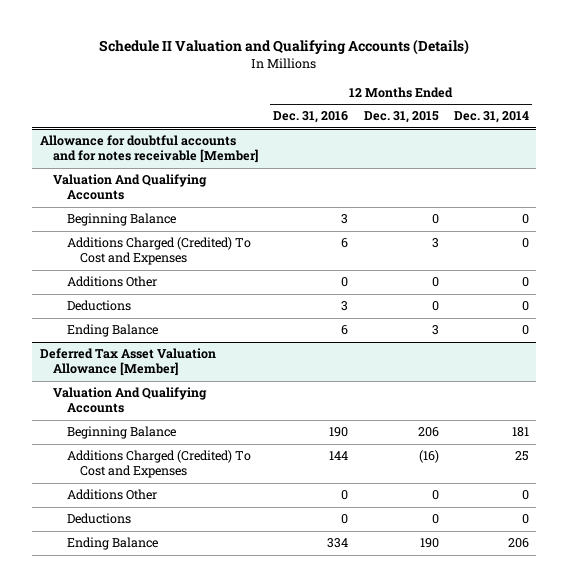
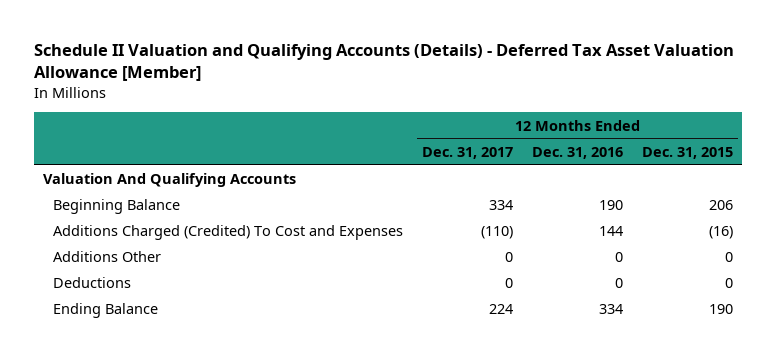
[99,39,470,56] Schedule II Valuation and Qualifying Accounts (Details) -> [33,44,734,82] Schedule II Valuation and Qualifying Accounts (Details) - Deferred Tax Asset Valuation Allowance [Member]
[453,111,529,124] Dec. 31, 2014 -> none
none -> [422,147,514,160] Dec. 31, 2017
[39,135,259,164] Allowance for doubtful accounts and for notes receivable [Member] -> none
[66,213,176,227] Beginning Balance -> none
[66,237,251,266] Additions Charged (Credited) To Cost and Expenses -> none
[66,276,157,288] Additions Other -> none
[66,300,131,312] Deductions -> none
[66,324,158,338] Ending Balance -> none
[39,348,216,377] Deferred Tax Asset Valuation Allowance [Member] -> none
[53,387,208,414] Valuation And Qualifying Accounts -> none

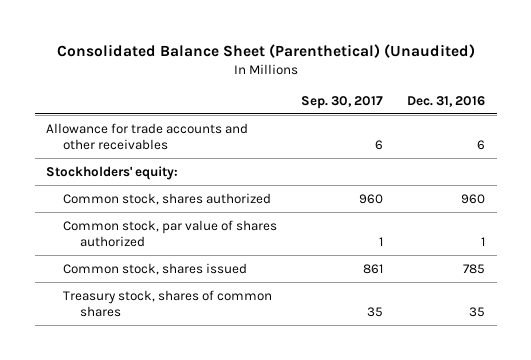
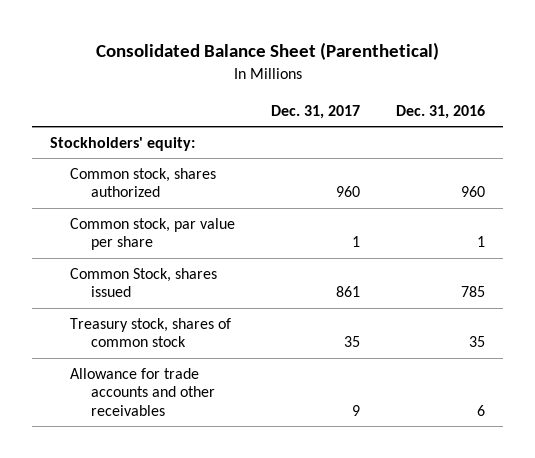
[56,43,475,58] Consolidated Balance Sheet (Parenthetical) (Unaudited) -> [95,41,439,60] Consolidated Balance Sheet (Parenthetical)
[301,95,384,109] Sep. 30, 2017 -> none
none -> [271,104,361,119] Dec. 31, 2017
[63,219,278,247] Common stock, par value of shares authorized -> [70,217,236,251] Common stock, par value per share
[63,262,248,275] Common stock, shares issued -> [70,267,218,298] Common Stock, shares issued
[63,289,273,317] Treasury stock, shares of common shares -> [70,317,232,348] Treasury stock, shares of common stock
[46,122,249,150] Allowance for trade accounts and other receivables -> [70,367,215,416] Allowance for trade accounts and other receivables

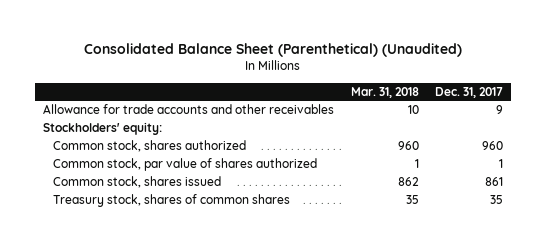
[95,41,439,60] Consolidated Balance Sheet (Parenthetical) -> [84,42,463,57] Consolidated Balance Sheet (Parenthetical) (Unaudited)
[396,104,486,119] Dec. 31, 2016 -> none
none -> [350,86,419,98] Mar. 31, 2018
[70,367,215,416] Allowance for trade accounts and other receivables -> [43,104,335,115] Allowance for trade accounts and other receivables
[70,217,236,251] Common stock, par value per share -> [53,158,318,172] Common stock, par value of shares authorized
[70,267,218,298] Common Stock, shares issued -> [53,176,222,189] Common stock, shares issued
[70,317,232,348] Treasury stock, shares of common stock -> [53,194,291,208] Treasury stock, shares of common shares

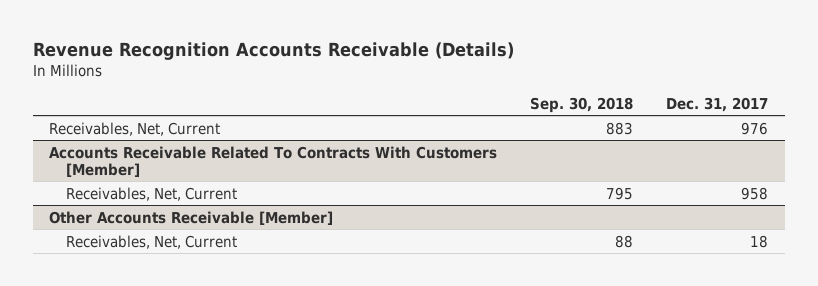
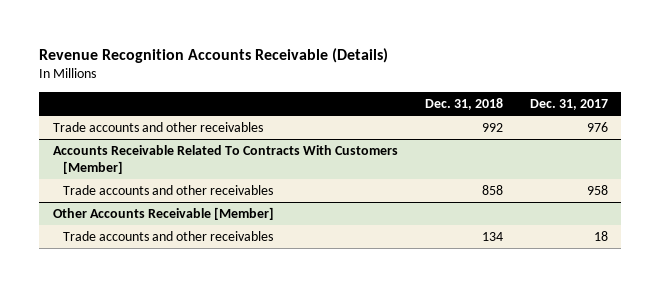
[530,96,634,113] Sep. 30, 2018 -> none
none -> [424,97,503,110] Dec. 31, 2018
[49,121,221,136] Receivables, Net, Current -> [52,122,263,133] Trade accounts and other receivables
[66,186,238,201] Receivables, Net, Current -> [63,185,274,196] Trade accounts and other receivables
[66,234,238,249] Receivables, Net, Current -> [63,231,274,242] Trade accounts and other receivables

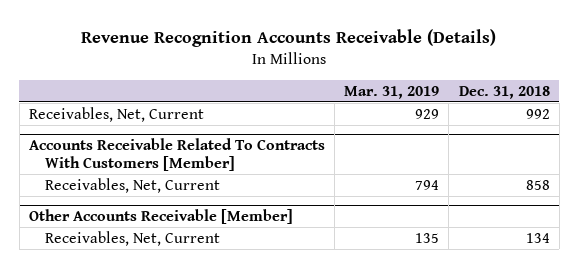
[529,98,608,110] Dec. 31, 2017 -> none
none -> [344,85,440,99] Mar. 31, 2019
[52,122,263,133] Trade accounts and other receivables -> [29,106,205,122] Receivables, Net, Current
[63,185,274,196] Trade accounts and other receivables -> [44,177,220,193] Receivables, Net, Current
[63,231,274,242] Trade accounts and other receivables -> [44,230,220,246] Receivables, Net, Current

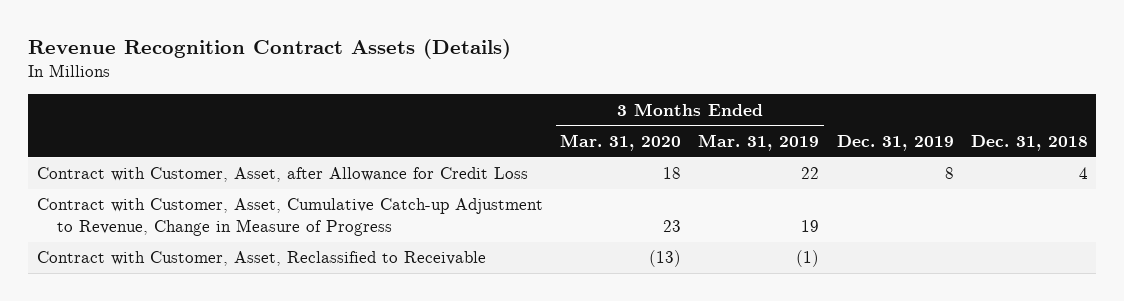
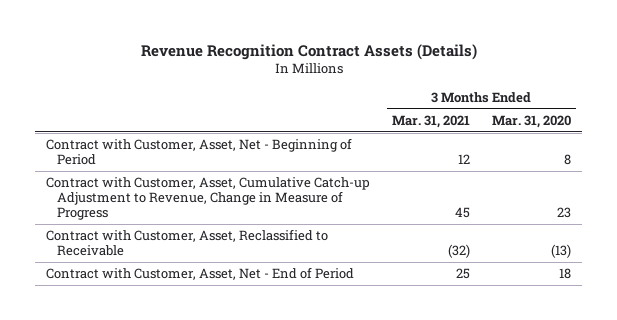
[698,134,820,152] Mar. 31, 2019 -> none
[836,135,954,152] Dec. 31, 2019 -> none
[970,135,1088,152] Dec. 31, 2018 -> none
none -> [392,114,471,128] Mar. 31, 2021
[36,167,528,183] Contract with Customer, Asset, after Allowance for Credit Loss -> [46,138,353,166] Contract with Customer, Asset, Net - Beginning of Period
[662,167,681,180] 18 -> [563,154,571,166] 8
none -> [46,267,355,281] Contract with Customer, Asset, Net - End of Period

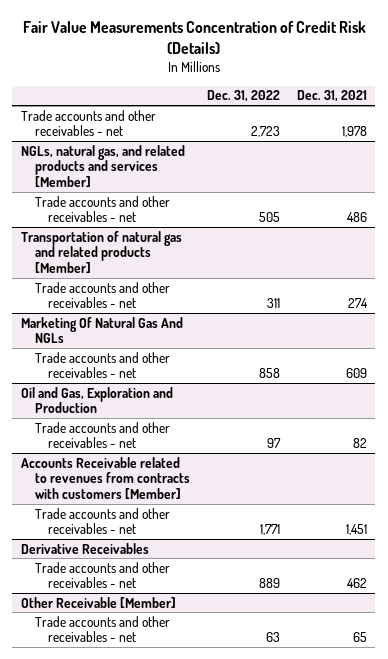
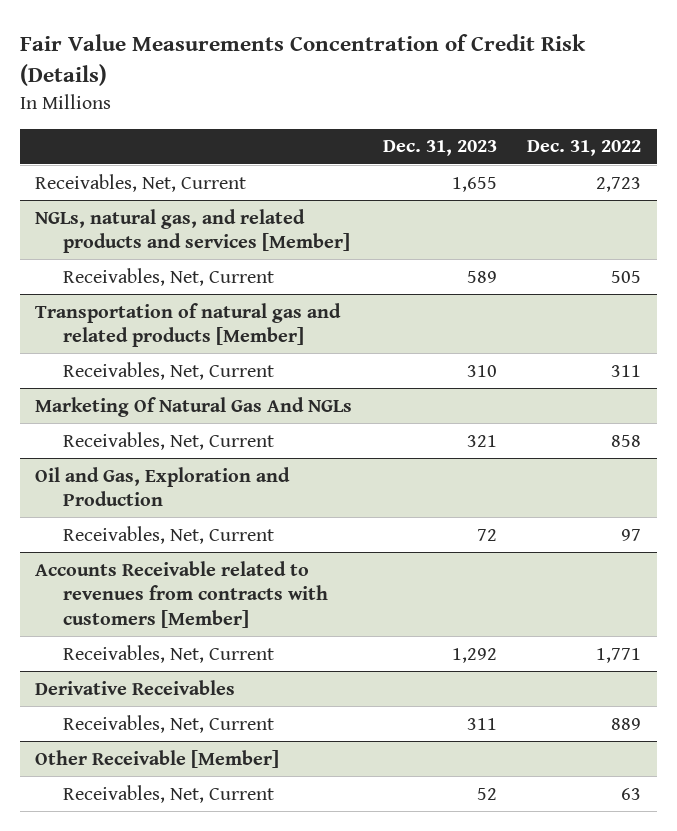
[296,90,367,103] Dec. 31, 2021 -> none
none -> [382,140,497,157] Dec. 31, 2023
[20,109,156,137] Trade accounts and other receivables - net -> [35,173,247,192] Receivables, Net, Current
[34,195,170,223] Trade accounts and other receivables - net -> [62,267,274,286] Receivables, Net, Current
[34,281,170,309] Trade accounts and other receivables - net -> [62,361,274,380] Receivables, Net, Current
[34,351,170,379] Trade accounts and other receivables - net -> [62,431,274,450] Receivables, Net, Current
[34,421,170,449] Trade accounts and other receivables - net -> [62,525,274,544] Receivables, Net, Current
[34,507,170,535] Trade accounts and other receivables - net -> [62,644,274,663] Receivables, Net, Current
[34,561,170,589] Trade accounts and other receivables - net -> [62,714,274,733] Receivables, Net, Current
[34,615,170,643] Trade accounts and other receivables - net -> [62,784,274,803] Receivables, Net, Current

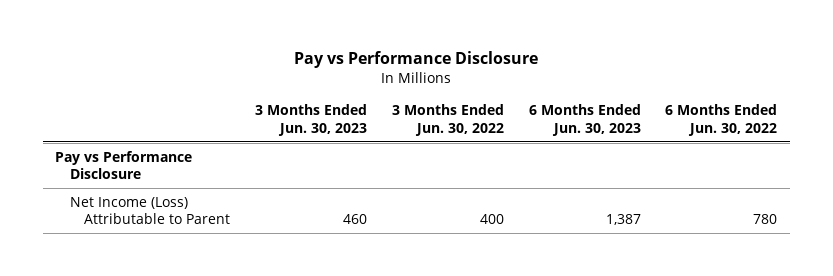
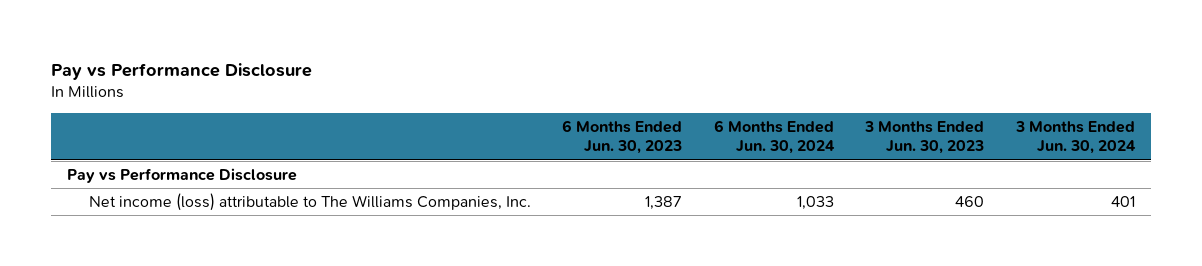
[391,104,504,136] 3 Months Ended Jun. 30, 2022 -> none
[665,104,778,136] 6 Months Ended Jun. 30, 2022 -> none
none -> [713,120,835,155] 6 Months Ended Jun. 30, 2024
none -> [1014,121,1136,155] 3 Months Ended Jun. 30, 2024
[69,196,231,225] Net Income (Loss) Attributable to Parent -> [88,193,531,212] Net income (loss) attributable to The Williams Companies, Inc.

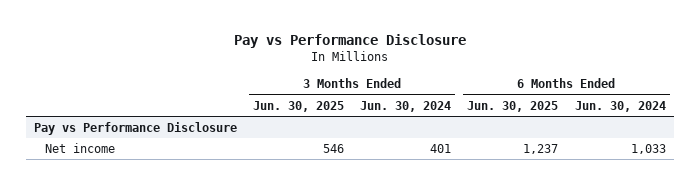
[562,120,683,155] 6 Months Ended Jun. 30, 2023 -> none
[864,121,985,155] 3 Months Ended Jun. 30, 2023 -> none
none -> [253,100,345,112] Jun. 30, 2025
none -> [467,100,559,112] Jun. 30, 2025
[88,193,531,212] Net income (loss) attributable to The Williams Companies, Inc. -> [44,143,115,154] Net income

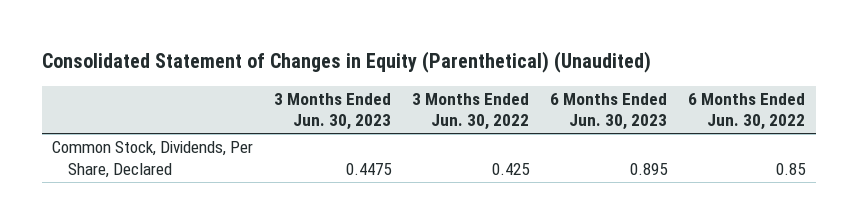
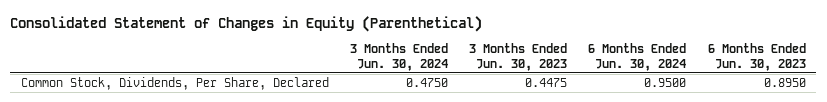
[41,51,651,74] Consolidated Statement of Changes in Equity (Parenthetical) (Unaudited) -> [10,16,483,33] Consolidated Statement of Changes in Equity (Parenthetical)
[412,92,530,131] 3 Months Ended Jun. 30, 2022 -> none
[688,92,806,131] 6 Months Ended Jun. 30, 2022 -> none
none -> [350,42,449,71] 3 Months Ended Jun. 30, 2024
none -> [588,42,687,71] 6 Months Ended Jun. 30, 2024
[630,162,669,175] 0.895 -> [763,77,806,87] 0.8950

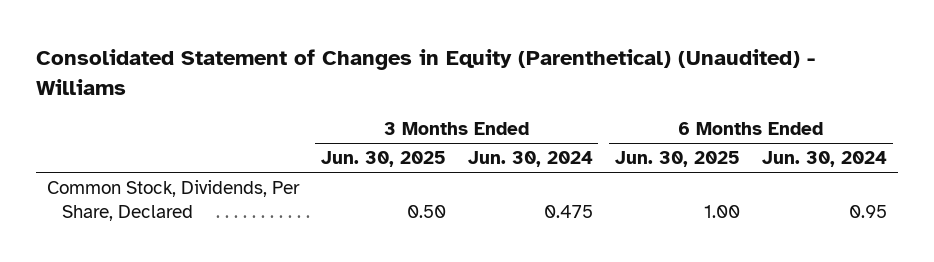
[10,16,483,33] Consolidated Statement of Changes in Equity (Parenthetical) -> [35,49,815,96] Consolidated Statement of Changes in Equity (Parenthetical) (Unaudited) - Williams
[469,42,568,71] 3 Months Ended Jun. 30, 2023 -> none
[707,42,806,71] 6 Months Ended Jun. 30, 2023 -> none
none -> [320,151,446,168] Jun. 30, 2025
none -> [614,151,740,168] Jun. 30, 2025
[406,77,449,87] 0.4750 -> [543,205,593,219] 0.475
[644,77,687,87] 0.9500 -> [848,205,887,219] 0.95

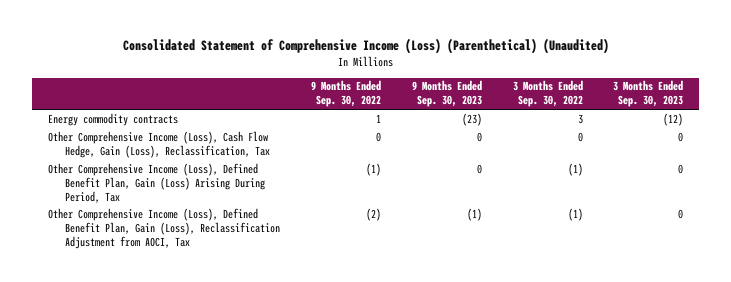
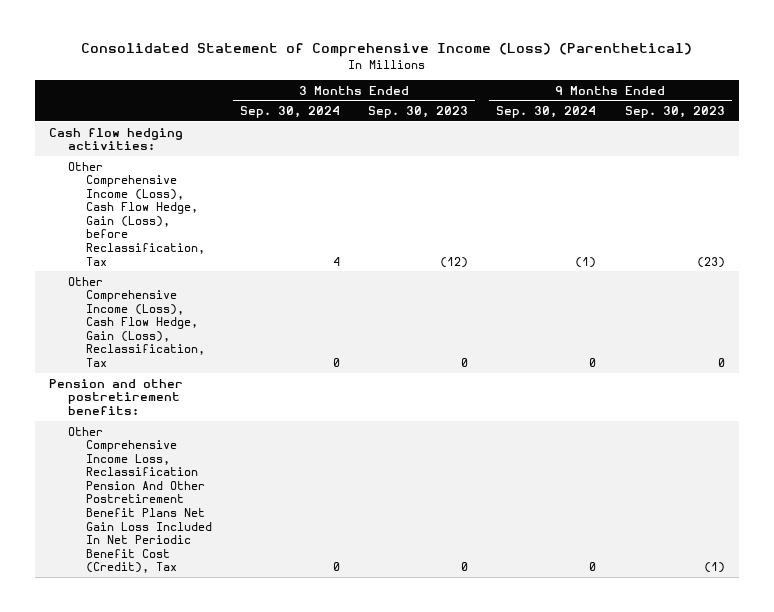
[122,38,609,55] Consolidated Statement of Comprehensive Income (Loss) (Parenthetical) (Unaudited) -> [80,43,692,58] Consolidated Statement of Comprehensive Income (Loss) (Parenthetical)
[311,80,382,108] 9 Months Ended Sep. 30, 2022 -> none
[512,80,583,108] 3 Months Ended Sep. 30, 2022 -> none
none -> [239,106,340,119] Sep. 30, 2024
none -> [496,106,597,119] Sep. 30, 2024
none -> [49,127,184,151] Cash flow hedging activities:
[47,112,178,126] Energy commodity contracts -> [67,161,205,266] Other Comprehensive Income (Loss), Cash Flow Hedge, Gain (Loss), before Reclassification, Tax
[47,162,266,203] Other Comprehensive Income (Loss), Defined Benefit Plan, Gain (Loss) Arising During Period, Tax -> none
none -> [49,378,184,415] Pension and other postretirement benefits:
[47,207,281,249] Other Comprehensive Income (Loss), Defined Benefit Plan, Gain (Loss), Reclassification Adjustment from AOCI, Tax -> [67,426,212,574] Other Comprehensive Income Loss, Reclassification Pension And Other Postretirement Benefit Plans Net Gain Loss Included In Net Periodic Benefit Cost (Credit), Tax

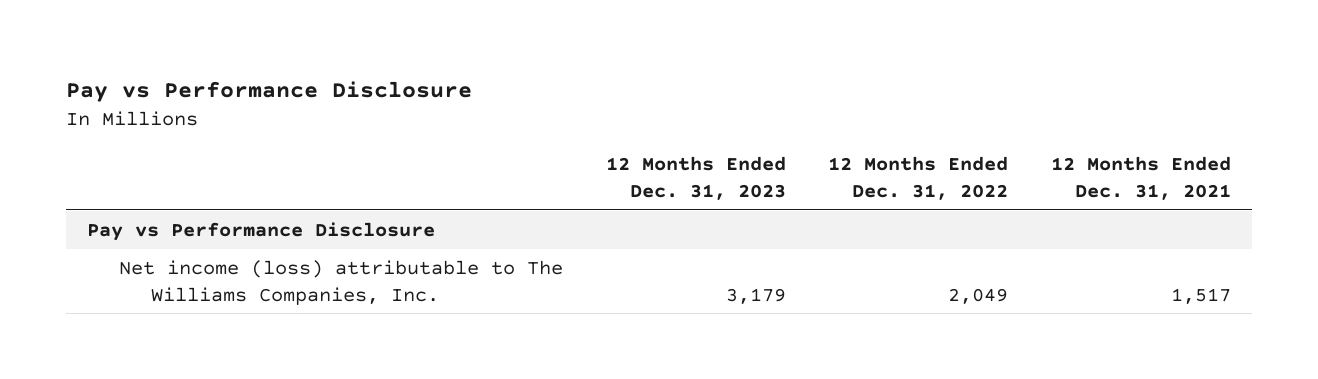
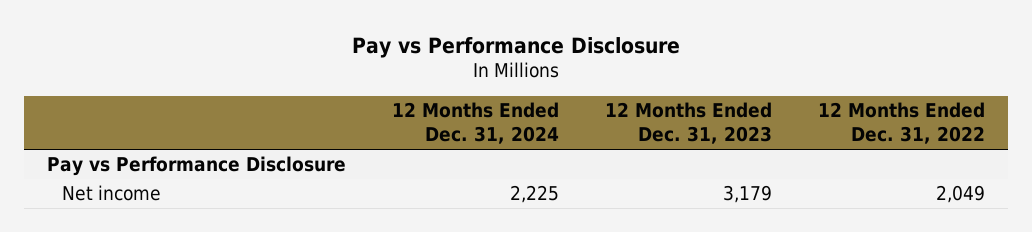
[1051,156,1232,200] 12 Months Ended Dec. 31, 2021 -> none
none -> [392,102,560,145] 12 Months Ended Dec. 31, 2024
[118,259,563,305] Net income (loss) attributable to The Williams Companies, Inc. -> [61,185,161,202] Net income

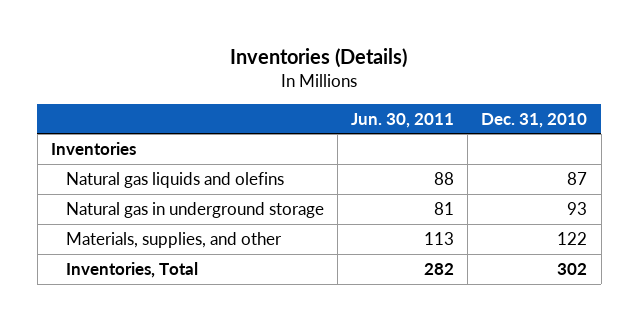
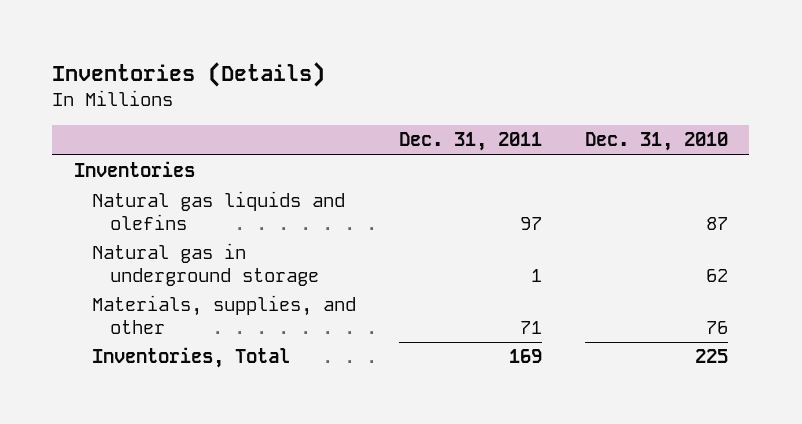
[350,112,454,128] Jun. 30, 2011 -> none
none -> [398,132,542,152] Dec. 31, 2011
[567,201,588,215] 93 -> [705,268,728,282] 62
[557,231,588,245] 122 -> [705,320,728,334] 76
[557,262,588,275] 302 -> [694,349,728,364] 225

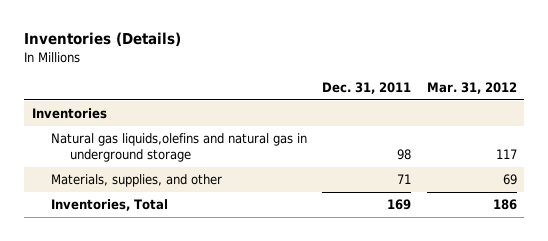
[584,132,728,152] Dec. 31, 2010 -> none
none -> [426,82,517,95] Mar. 31, 2012
[92,243,320,286] Natural gas in underground storage -> none
[92,191,346,230] Natural gas liquids and olefins -> [50,133,307,162] Natural gas liquids,olefins and natural gas in underground storage
[519,216,542,230] 97 -> [397,148,412,160] 98

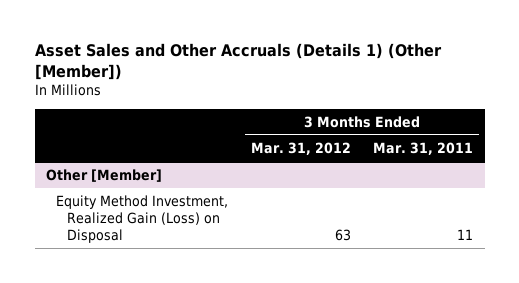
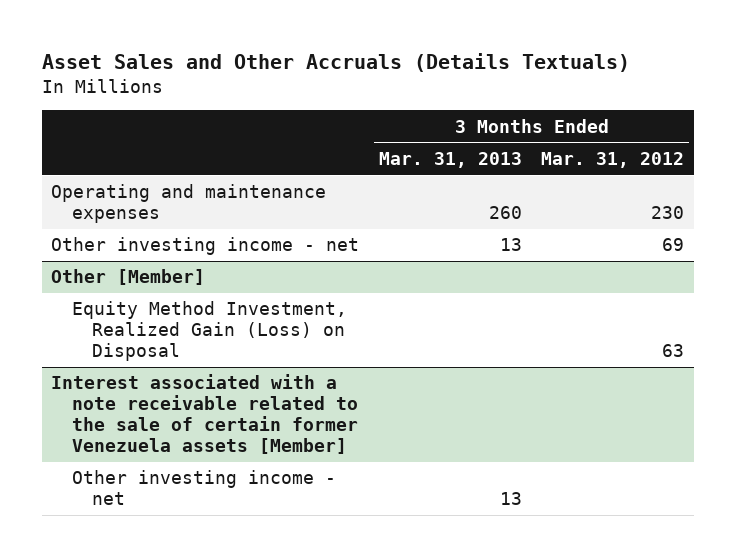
[34,42,442,80] Asset Sales and Other Accruals (Details 1) (Other [Member]) -> [41,53,630,73] Asset Sales and Other Accruals (Details Textuals)
[373,141,474,155] Mar. 31, 2011 -> none
none -> [378,151,522,168] Mar. 31, 2013
none -> [51,184,327,224] Operating and maintenance expenses
none -> [51,237,360,256] Other investing income - net
none -> [51,374,358,455] Interest associated with a note receivable related to the sale of certain former Venezuela assets [Member]
none -> [71,470,336,506] Other investing income - net

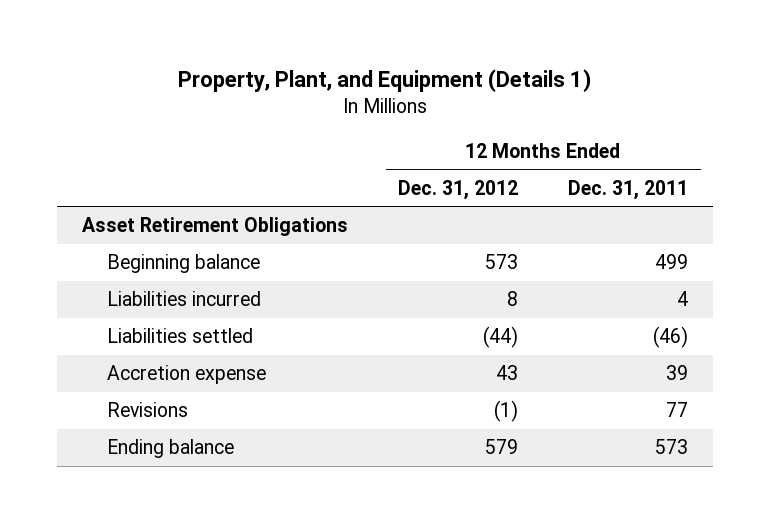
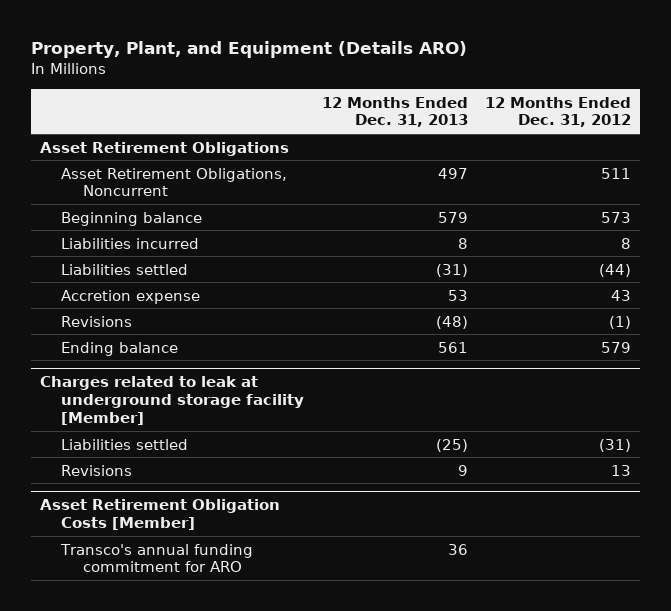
[178,69,592,93] Property, Plant, and Equipment (Details 1) -> [31,41,468,59] Property, Plant, and Equipment (Details ARO)
[568,179,689,200] Dec. 31, 2011 -> none
none -> [321,96,468,128] 12 Months Ended Dec. 31, 2013
none -> [61,167,288,197] Asset Retirement Obligations, Noncurrent
none -> [40,376,305,425] Charges related to leak at underground storage facility [Member]
none -> [61,438,189,450] Liabilities settled
none -> [61,464,133,476] Revisions
none -> [40,499,281,531] Asset Retirement Obligation Costs [Member]
none -> [60,543,254,573] Transco's annual funding commitment for ARO

